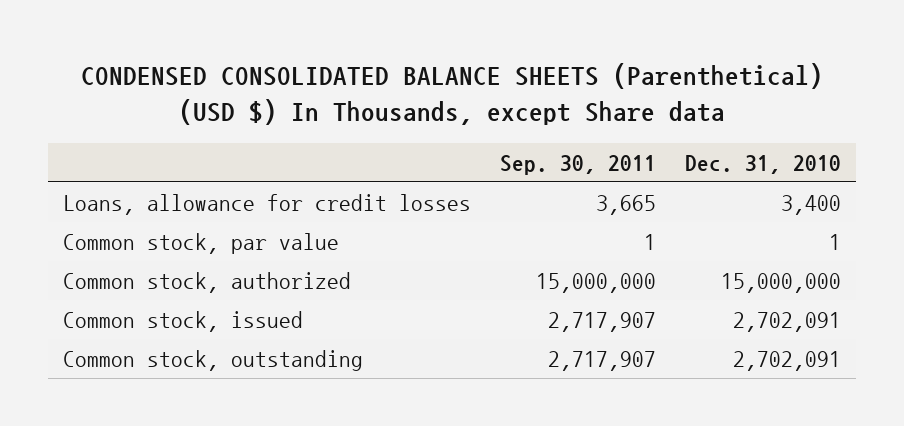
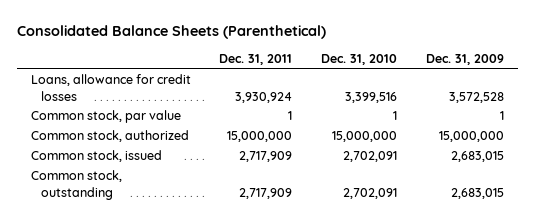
[80,62,823,125] CONDENSED CONSOLIDATED BALANCE SHEETS (Parenthetical) (USD $) In Thousands, except Share data -> [16,25,326,40] Consolidated Balance Sheets (Parenthetical)
[499,154,656,175] Sep. 30, 2011 -> none
none -> [219,53,293,65] Dec. 31, 2011
none -> [425,53,504,65] Dec. 31, 2009
[781,195,842,216] 3,400 -> [345,91,398,103] 3,399,516

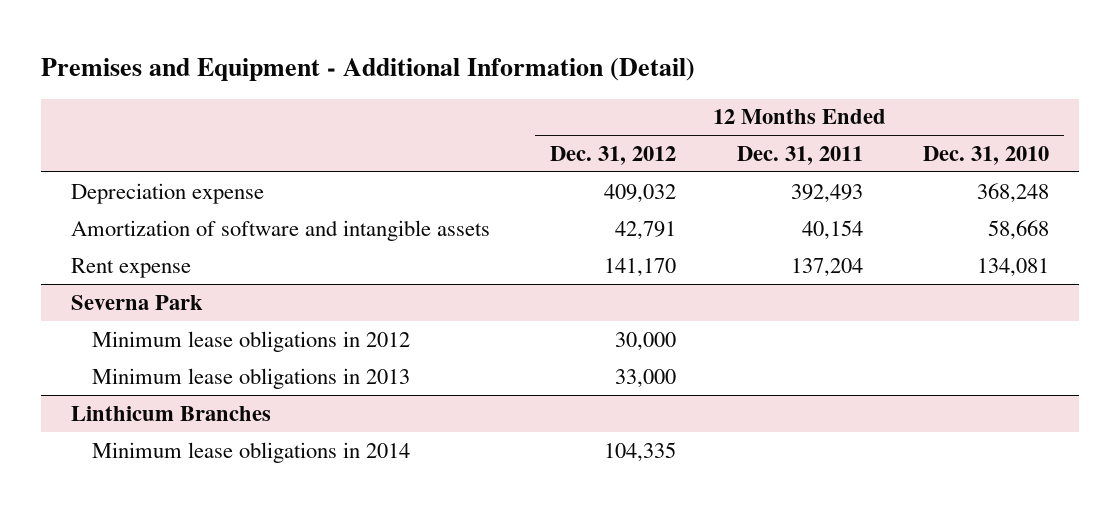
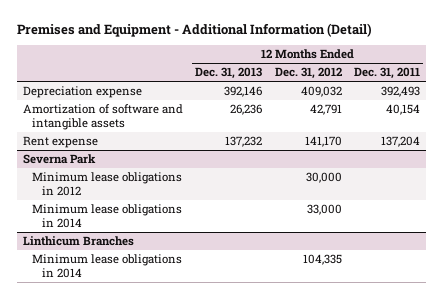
[923,146,1050,166] Dec. 31, 2010 -> none
none -> [195,67,263,80] Dec. 31, 2013
[92,367,411,389] Minimum lease obligations in 2013 -> [32,204,183,229] Minimum lease obligations in 2014

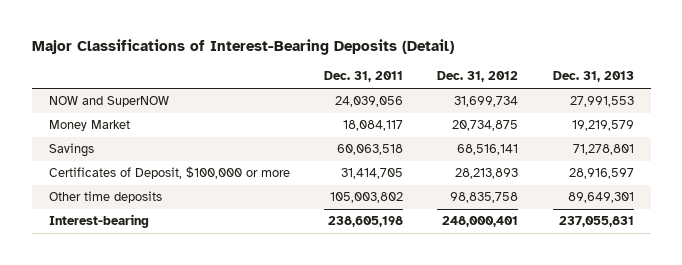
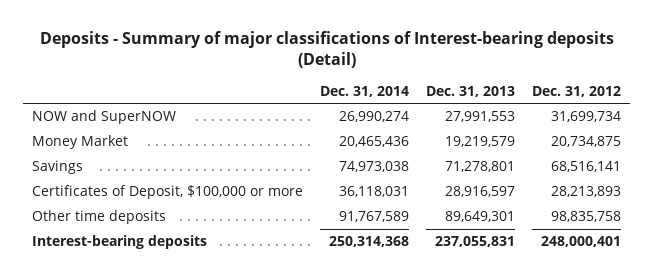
[31,39,454,56] Major Classifications of Interest-Bearing Deposits (Detail) -> [39,31,614,68] Deposits - Summary of major classifications of Interest-bearing deposits (Detail)
[323,71,403,83] Dec. 31, 2011 -> none
none -> [319,85,409,97] Dec. 31, 2014
[48,214,149,229] Interest-bearing -> [31,235,207,250] Interest-bearing deposits

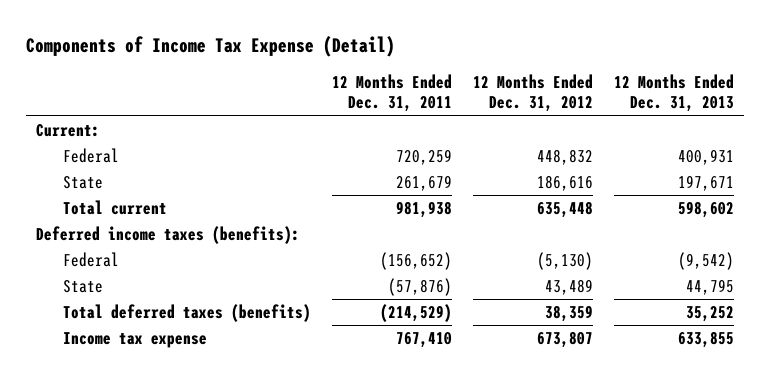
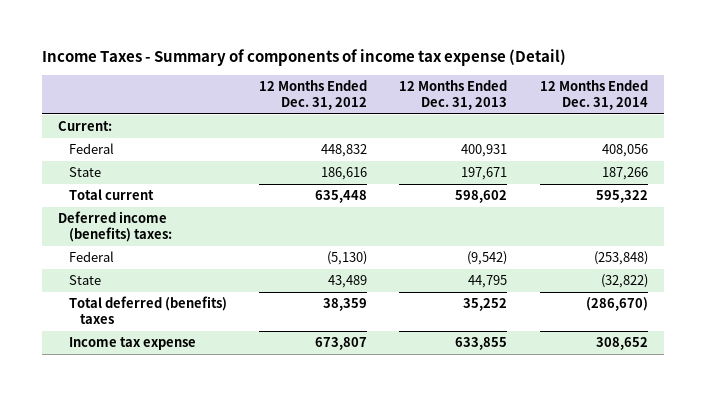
[26,36,396,58] Components of Income Tax Expense (Detail) -> [41,48,566,66] Income Taxes - Summary of components of income tax expense (Detail)
[332,73,453,113] 12 Months Ended Dec. 31, 2011 -> none
none -> [539,80,648,111] 12 Months Ended Dec. 31, 2014
[36,225,301,244] Deferred income taxes (benefits): -> [57,211,172,243] Deferred income (benefits) taxes:
[63,303,312,322] Total deferred taxes (benefits) -> [68,296,227,325] Total deferred (benefits) taxes

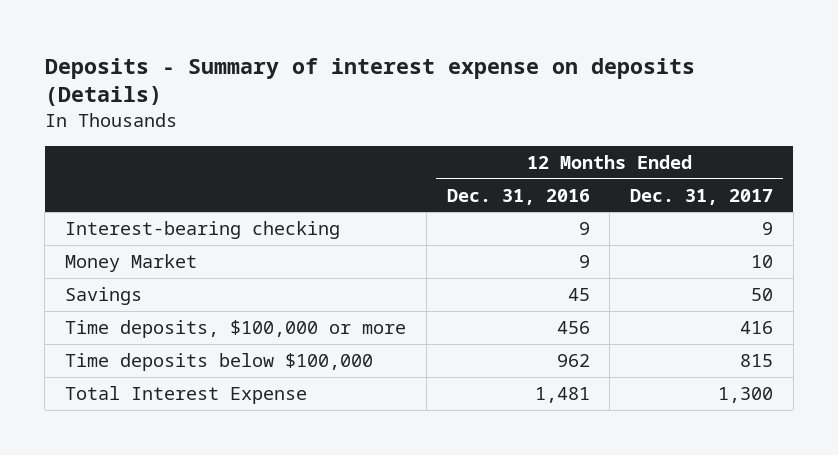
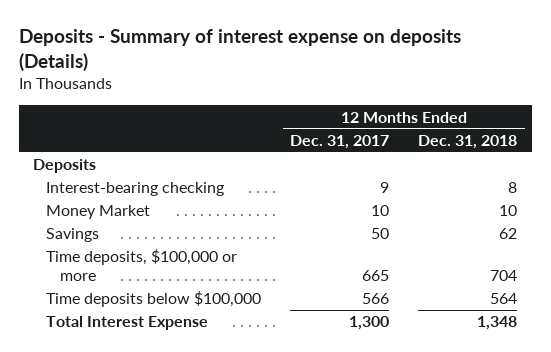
[446,188,590,205] Dec. 31, 2016 -> none
none -> [418,134,518,149] Dec. 31, 2018
none -> [33,159,97,174] Deposits
[740,321,774,335] 416 -> [362,270,390,282] 665
[740,354,774,368] 815 -> [362,293,390,305] 566

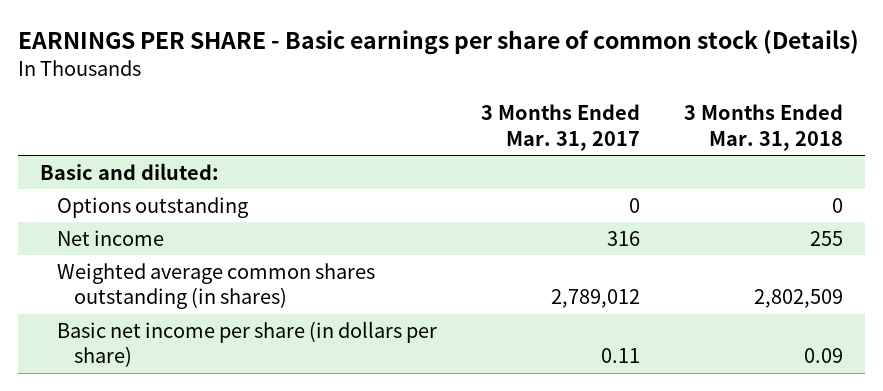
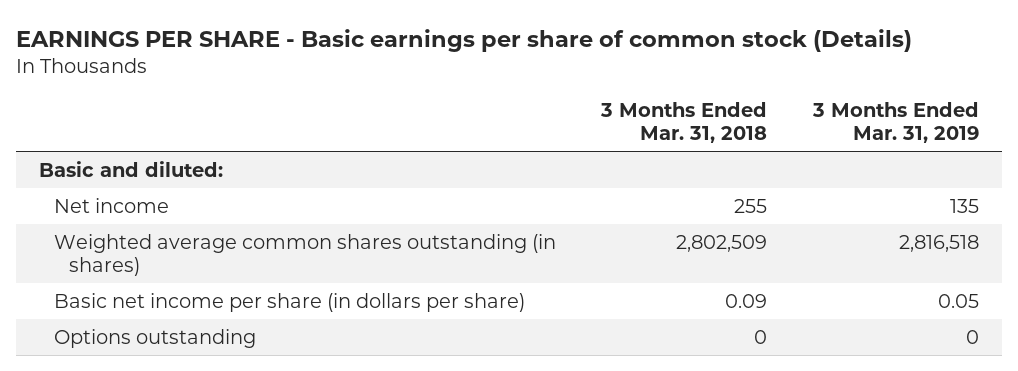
[481,104,641,151] 3 Months Ended Mar. 31, 2017 -> none
none -> [811,102,979,143] 3 Months Ended Mar. 31, 2019
[56,197,248,219] Options outstanding -> [53,328,256,348] Options outstanding

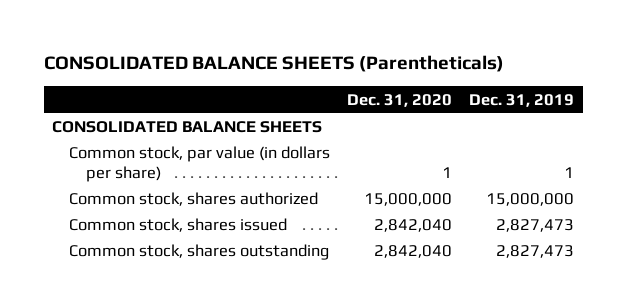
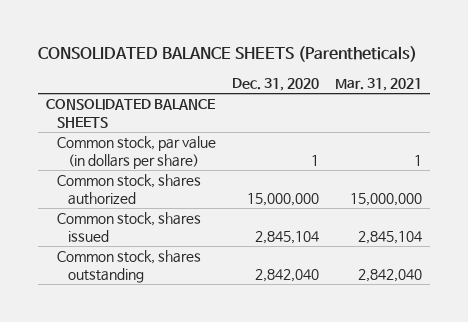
[469,93,575,107] Dec. 31, 2019 -> none
none -> [335,77,423,91] Mar. 31, 2021
[374,218,453,232] 2,842,040 -> [255,230,320,244] 2,845,104

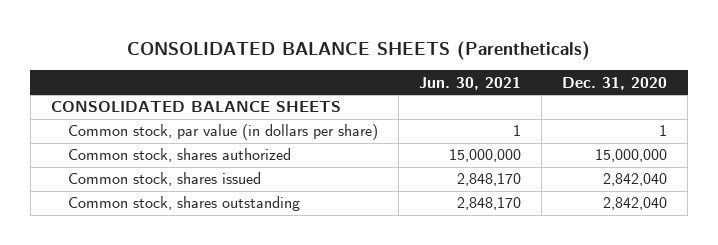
[335,77,423,91] Mar. 31, 2021 -> none
none -> [418,76,521,90] Jun. 30, 2021
[255,230,320,244] 2,845,104 -> [602,173,667,187] 2,842,040

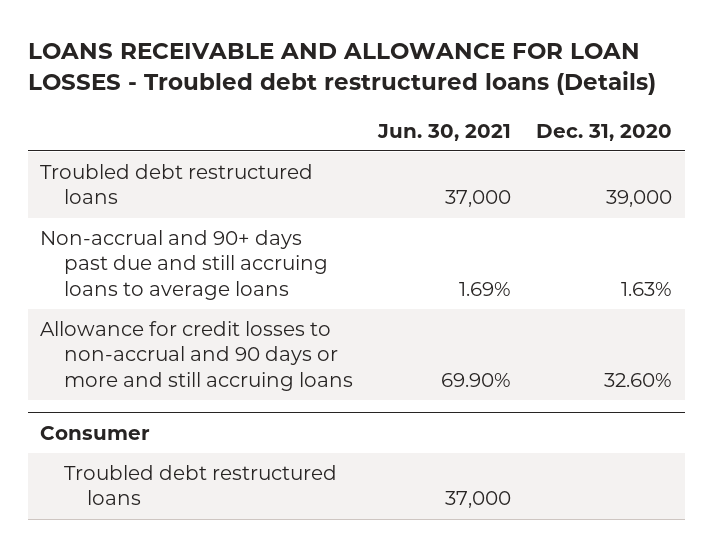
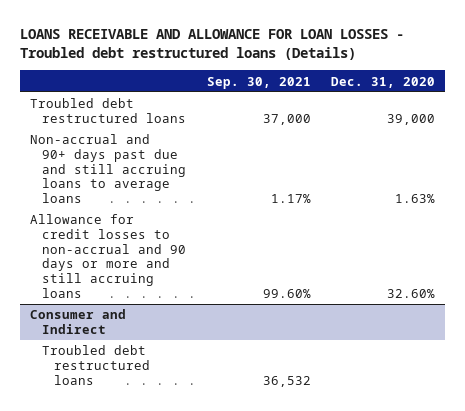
[377,123,512,141] Jun. 30, 2021 -> none
none -> [206,76,311,89] Sep. 30, 2021
[40,425,151,440] Consumer -> [30,309,127,334] Consumer and Indirect

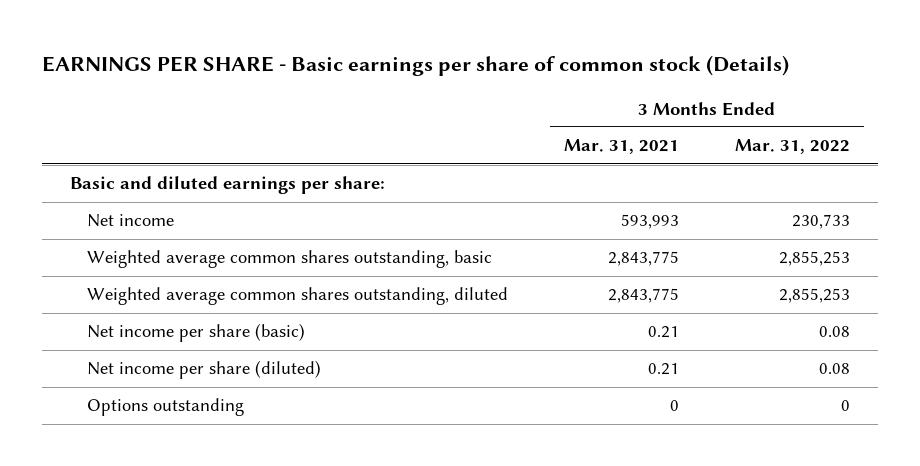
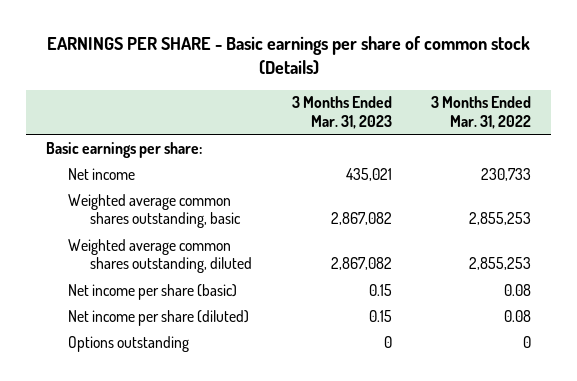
[564,139,680,155] Mar. 31, 2021 -> none
none -> [291,96,392,130] 3 Months Ended Mar. 31, 2023
[70,176,386,195] Basic and diluted earnings per share: -> [45,141,202,158] Basic earnings per share:

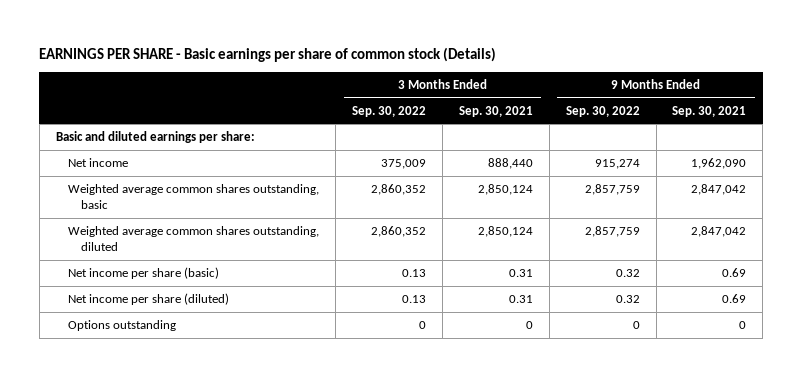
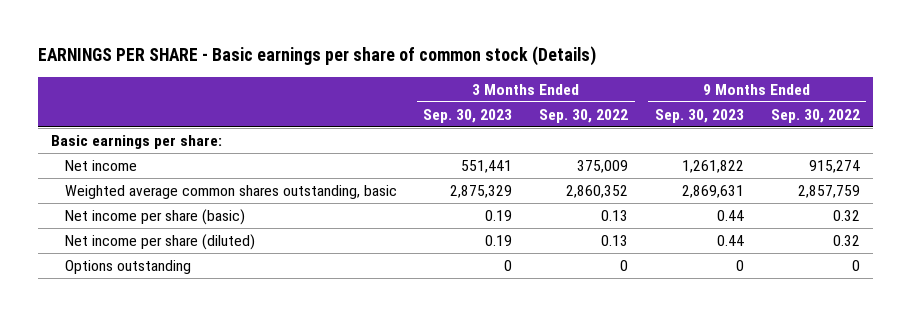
[458,105,533,117] Sep. 30, 2021 -> none
[672,105,747,117] Sep. 30, 2021 -> none
none -> [423,108,513,123] Sep. 30, 2023
none -> [654,108,744,123] Sep. 30, 2023
[55,130,255,143] Basic and diluted earnings per share: -> [50,134,222,149] Basic earnings per share:
[68,225,320,251] Weighted average common shares outstanding, diluted -> none

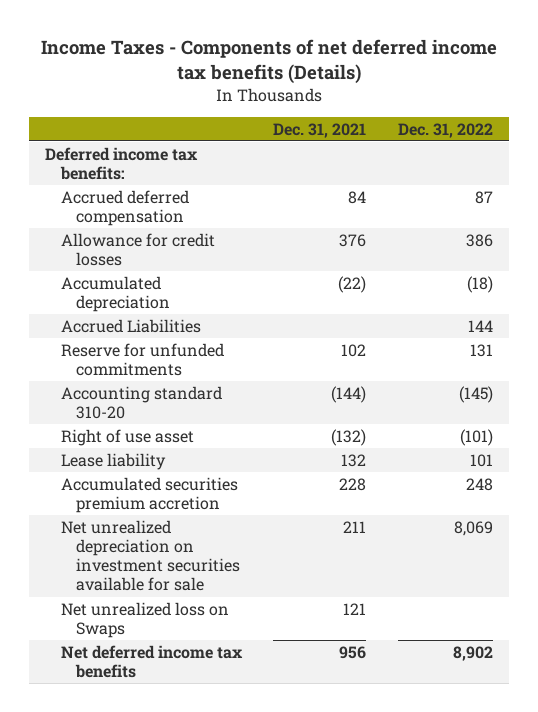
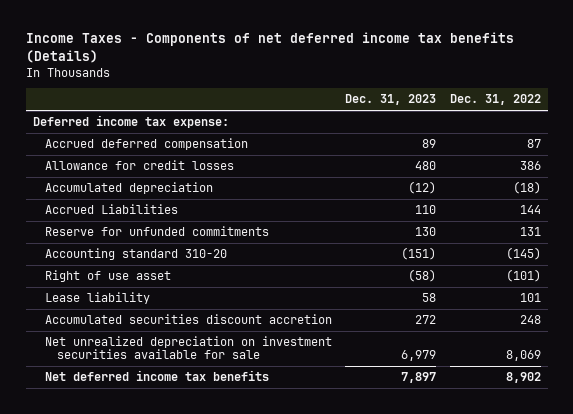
[273,122,367,138] Dec. 31, 2021 -> none
none -> [345,94,437,106] Dec. 31, 2023
[44,146,198,181] Deferred income tax benefits: -> [32,115,229,129] Deferred income tax expense:
[60,476,238,514] Accumulated securities premium accretion -> [44,314,332,325] Accumulated securities discount accretion
[60,601,229,639] Net unrealized loss on Swaps -> none

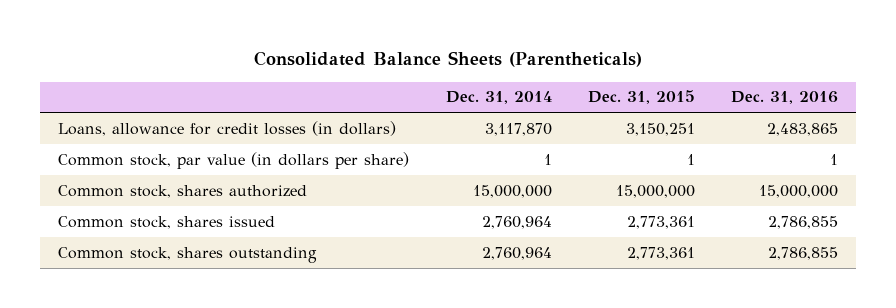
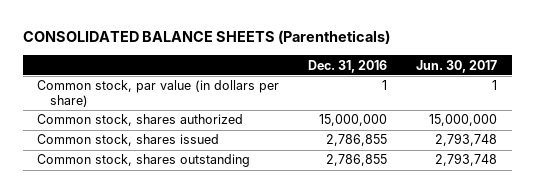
[254,51,643,68] Consolidated Balance Sheets (Parentheticals) -> [22,30,390,45] CONSOLIDATED BALANCE SHEETS (Parentheticals)
[445,91,552,105] Dec. 31, 2014 -> none
[587,90,695,105] Dec. 31, 2015 -> none
none -> [416,59,498,73] Jun. 30, 2017
[58,120,397,136] Loans, allowance for credit losses (in dollars) -> none

